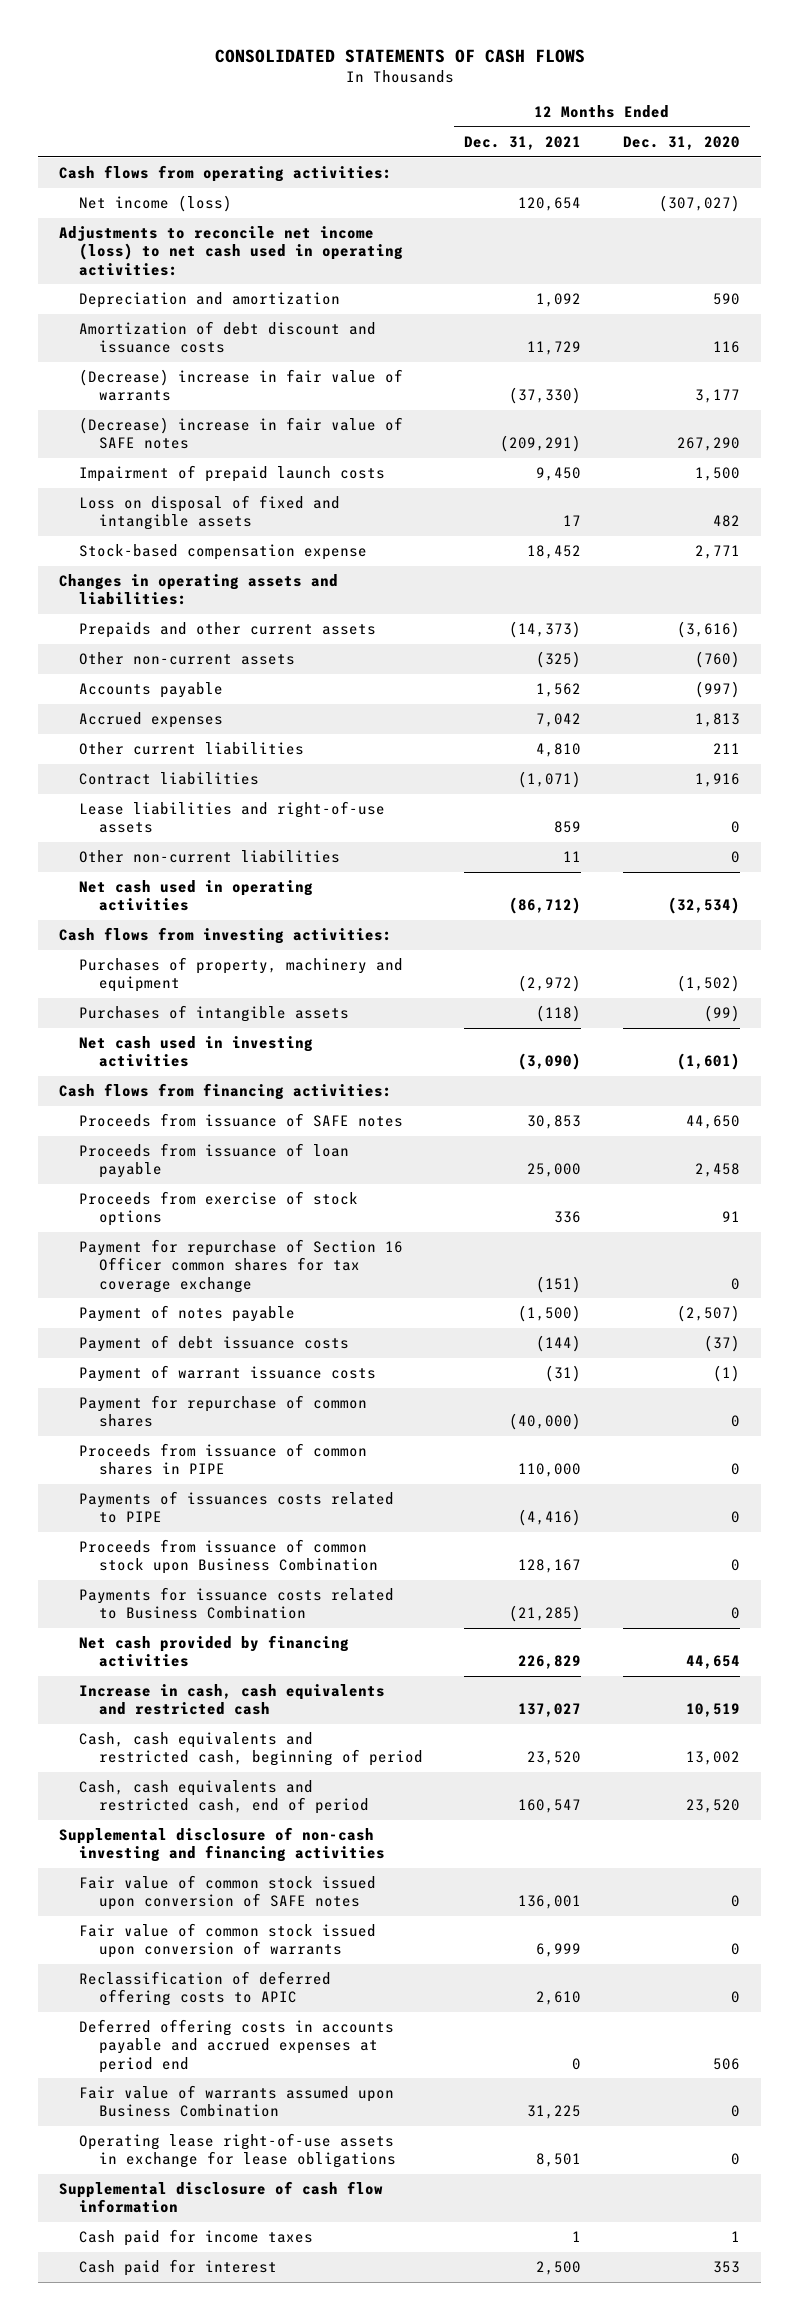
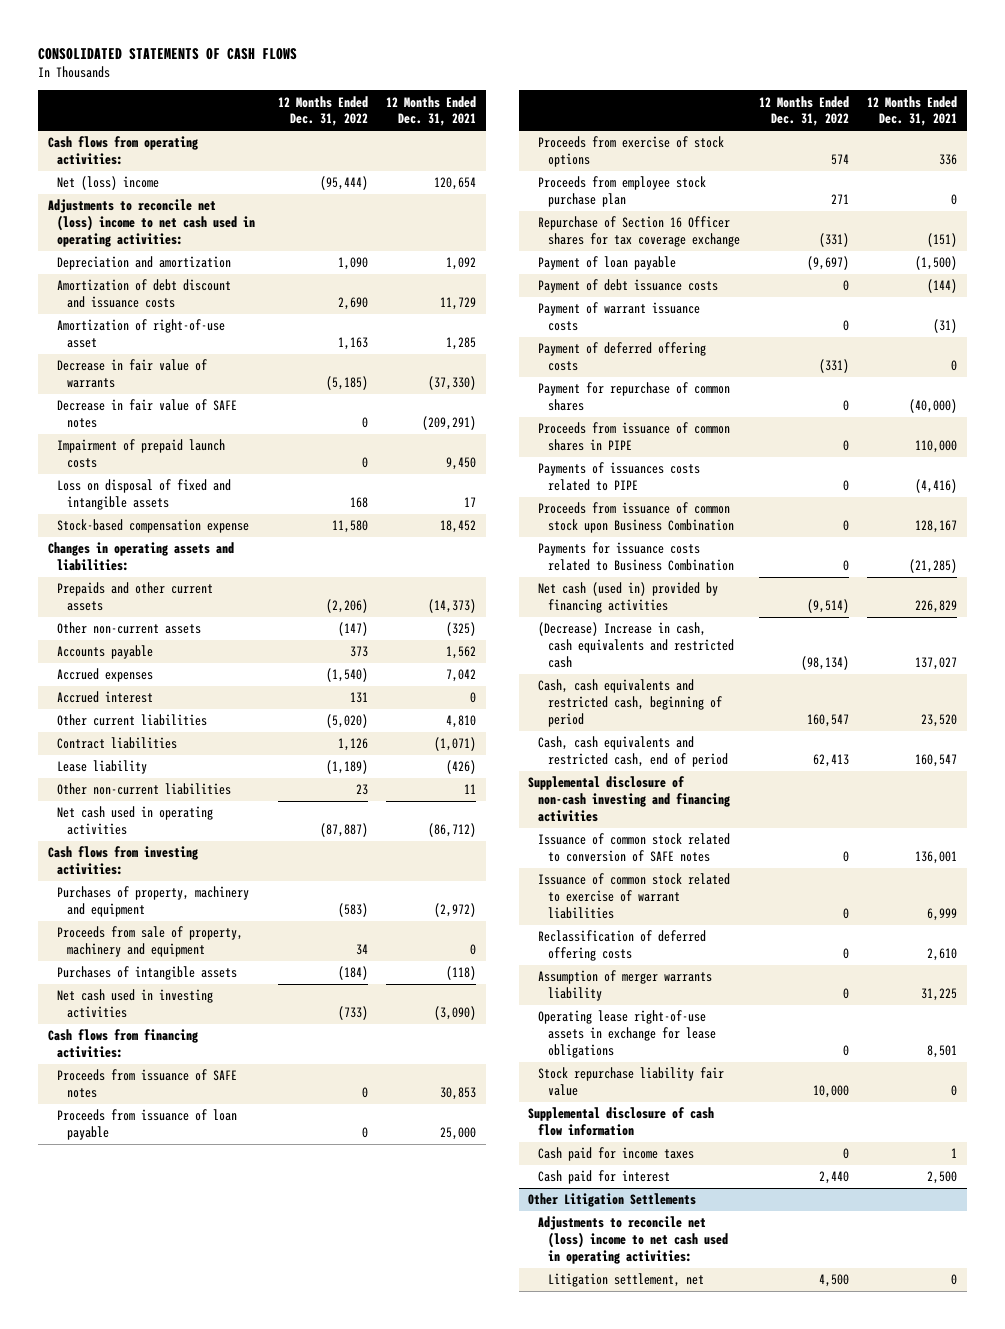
[623,136,741,151] Dec. 31, 2020 -> none
none -> [277,95,368,127] 12 Months Ended Dec. 31, 2022
[78,195,232,213] Net income (loss) -> [57,176,160,191] Net (loss) income
[59,226,403,276] Adjustments to reconcile net income (loss) to net cash used in operating activities: -> [47,199,256,247] Adjustments to reconcile net (loss) income to net cash used in operating activities:
none -> [57,319,226,349] Amortization of right-of-use asset
[78,369,403,402] (Decrease) increase in fair value of warrants -> [57,359,208,389] Decrease in fair value of warrants
[78,417,403,450] (Decrease) increase in fair value of SAFE notes -> [57,399,238,429] Decrease in fair value of SAFE notes
none -> [57,691,154,704] Accrued interest
[78,801,385,834] Lease liabilities and right-of-use assets -> none
none -> [57,760,148,775] Lease liability
none -> [57,926,244,958] Proceeds from sale of property, machinery and equipment
none -> [538,176,707,208] Proceeds from employee stock purchase plan
[78,1239,403,1293] Payment for repurchase of Section 16 Officer common shares for tax coverage exchange -> [538,216,740,248] Repurchase of Section 16 Officer shares for tax coverage exchange
[78,1305,295,1323] Payment of notes payable -> [538,256,677,271] Payment of loan payable
none -> [538,342,707,372] Payment of deferred offering costs
[78,1635,349,1668] Net cash provided by financing activities -> [538,582,719,614] Net cash (used in) provided by financing activities
[78,1684,385,1716] Increase in cash, cash equivalents and restricted cash -> [538,622,734,668] (Decrease) Increase in cash, cash equivalents and restricted cash
[78,2019,394,2073] Deferred offering costs in accounts payable and accrued expenses at period end -> none
[78,1875,376,1911] Fair value of common stock issued upon conversion of SAFE notes -> [538,833,731,863] Issuance of common stock related to conversion of SAFE notes
[78,1923,376,1959] Fair value of common stock issued upon conversion of warrants -> [538,873,731,919] Issuance of common stock related to exercise of warrant liabilities
[78,1971,331,2007] Reclassification of deferred offering costs to APIC -> [538,930,707,962] Reclassification of deferred offering costs
[78,2085,394,2118] Fair value of warrants assumed upon Business Combination -> [538,970,713,1002] Assumption of merger warrants liability
none -> [538,1067,725,1097] Stock repurchase liability fair value
none -> [528,1193,697,1208] Other Litigation Settlements
none -> [538,1216,728,1264] Adjustments to reconcile net (loss) income to net cash used in operating activities:
none -> [547,1273,704,1288] Litigation settlement, net

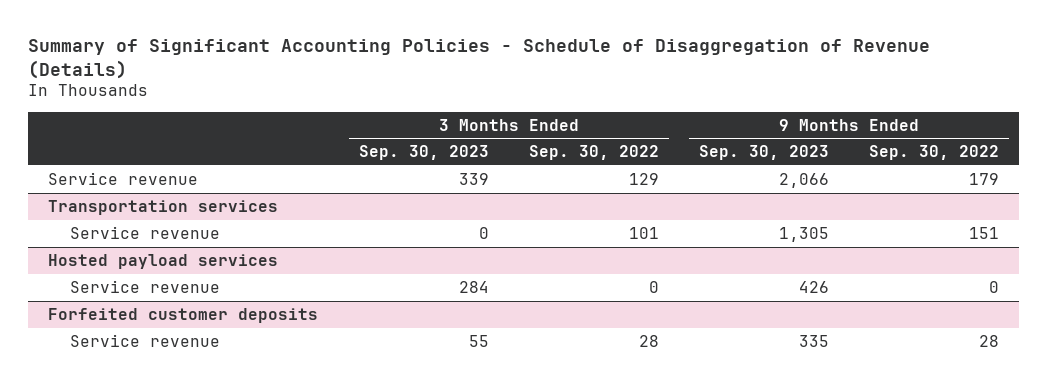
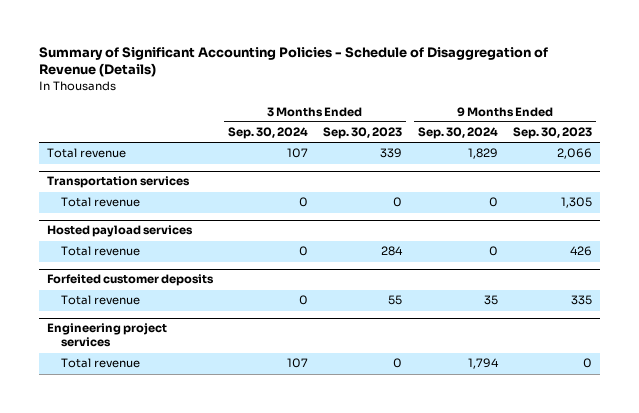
[528,145,659,161] Sep. 30, 2022 -> none
[869,145,1000,161] Sep. 30, 2022 -> none
none -> [228,127,309,140] Sep. 30, 2024
none -> [417,127,498,140] Sep. 30, 2024
[48,171,199,185] Service revenue -> [46,148,126,159] Total revenue
[69,225,220,239] Service revenue -> [61,197,141,208] Total revenue
[69,279,220,293] Service revenue -> [61,246,141,257] Total revenue
[69,333,220,347] Service revenue -> [61,295,141,306] Total revenue
none -> [46,323,167,348] Engineering project services
none -> [61,358,141,369] Total revenue

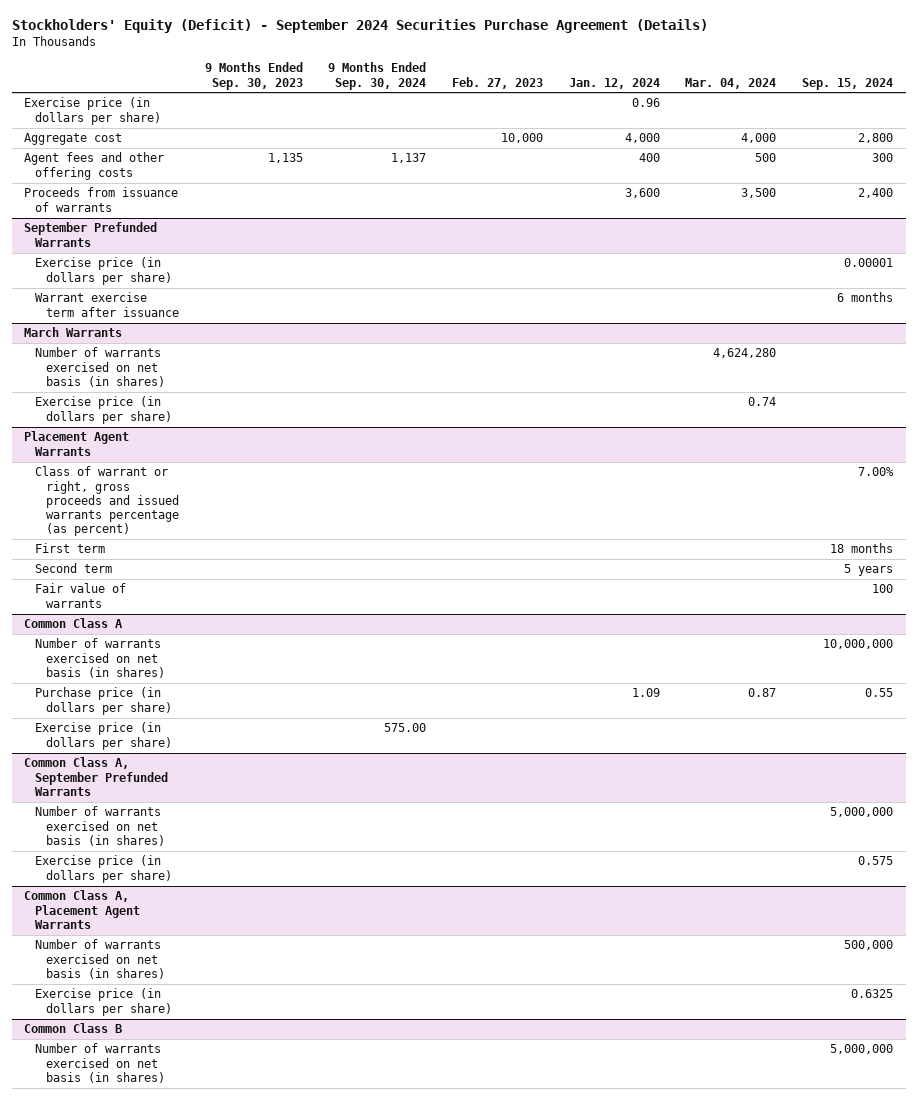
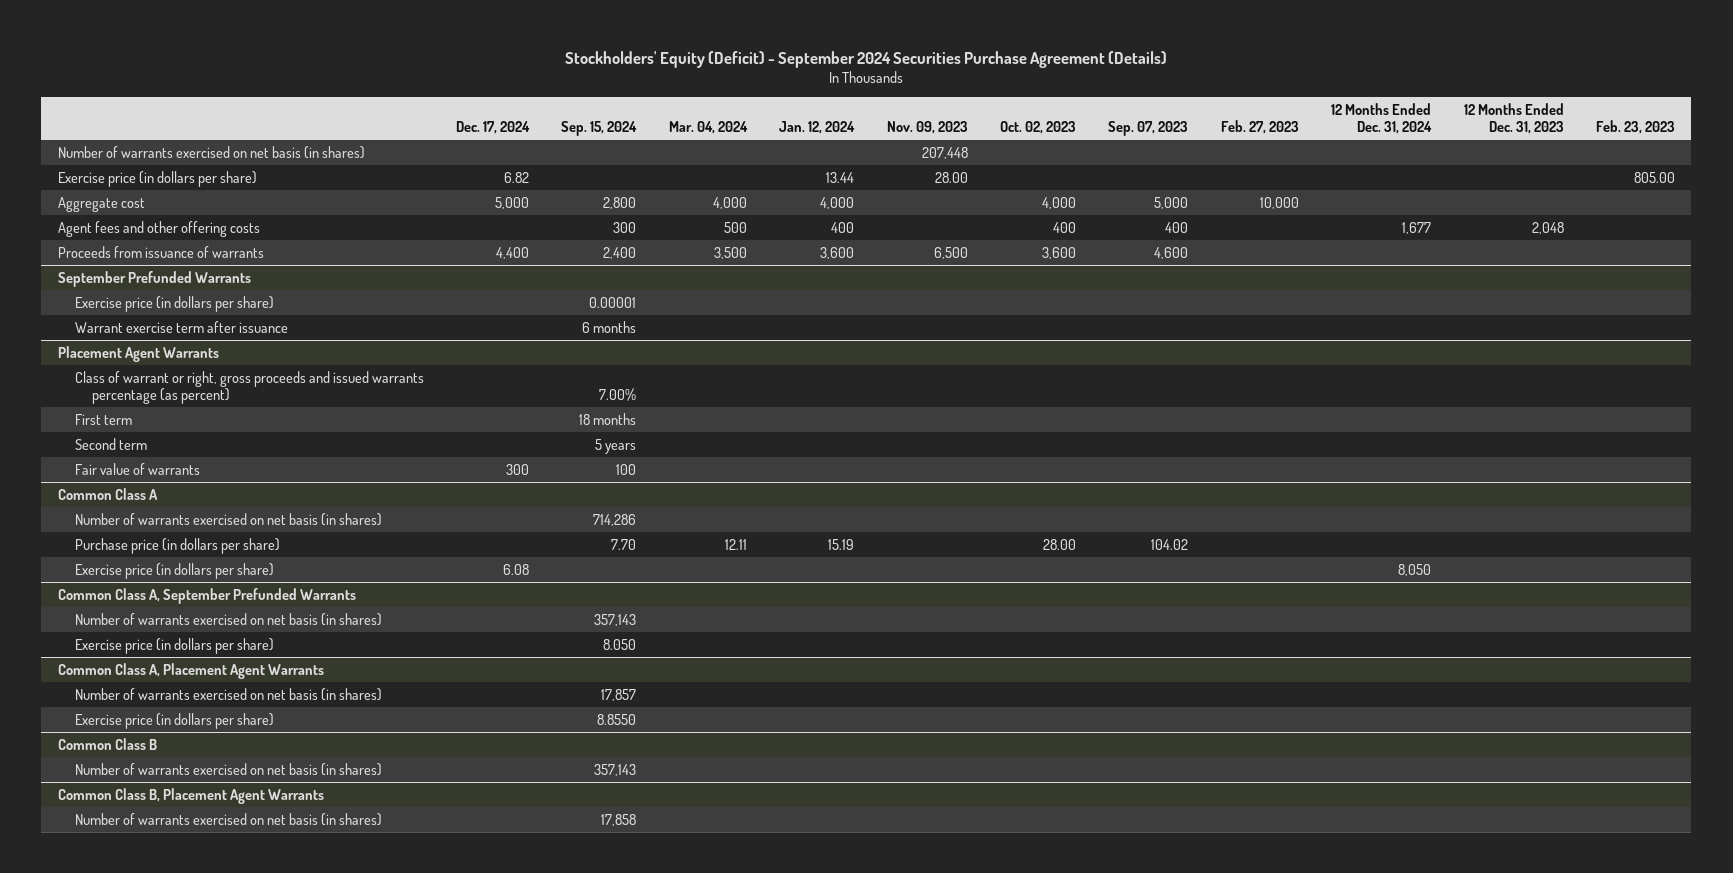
[204,62,303,90] 9 Months Ended Sep. 30, 2023 -> none
[328,62,427,90] 9 Months Ended Sep. 30, 2024 -> none
none -> [456,121,531,135] Dec. 17, 2024
none -> [886,121,968,135] Nov. 09, 2023
none -> [1000,121,1077,135] Oct. 02, 2023
none -> [1108,121,1189,137] Sep. 07, 2023
none -> [1331,103,1433,135] 12 Months Ended Dec. 31, 2024
none -> [1463,103,1564,135] 12 Months Ended Dec. 31, 2023
none -> [1596,120,1676,135] Feb. 23, 2023
none -> [57,145,365,159] Number of warrants exercised on net basis (in shares)
[631,98,660,108] 0.96 -> [826,171,855,183] 13.44
[24,327,123,338] March Warrants -> none
[35,347,165,387] Number of warrants exercised on net basis (in shares) -> none
[35,396,172,424] Exercise price (in dollars per share) -> none
[823,639,894,650] 10,000,000 -> [593,513,637,526] 714,286
[631,688,660,698] 1.09 -> [828,538,855,550] 15.19
[748,688,777,698] 0.87 -> [724,538,747,550] 12.11
[865,688,894,698] 0.55 -> [611,538,637,550] 7.70
[830,807,894,818] 5,000,000 -> [594,613,637,626] 357,143
[858,856,894,866] 0.575 -> [603,638,637,650] 8.050
[844,940,894,951] 500,000 -> [601,688,637,701] 17,857
[851,989,894,999] 0.6325 -> [597,713,637,725] 8.8550
[830,1044,894,1055] 5,000,000 -> [594,763,637,776] 357,143
none -> [57,787,324,804] Common Class B, Placement Agent Warrants
none -> [74,812,382,826] Number of warrants exercised on net basis (in shares)

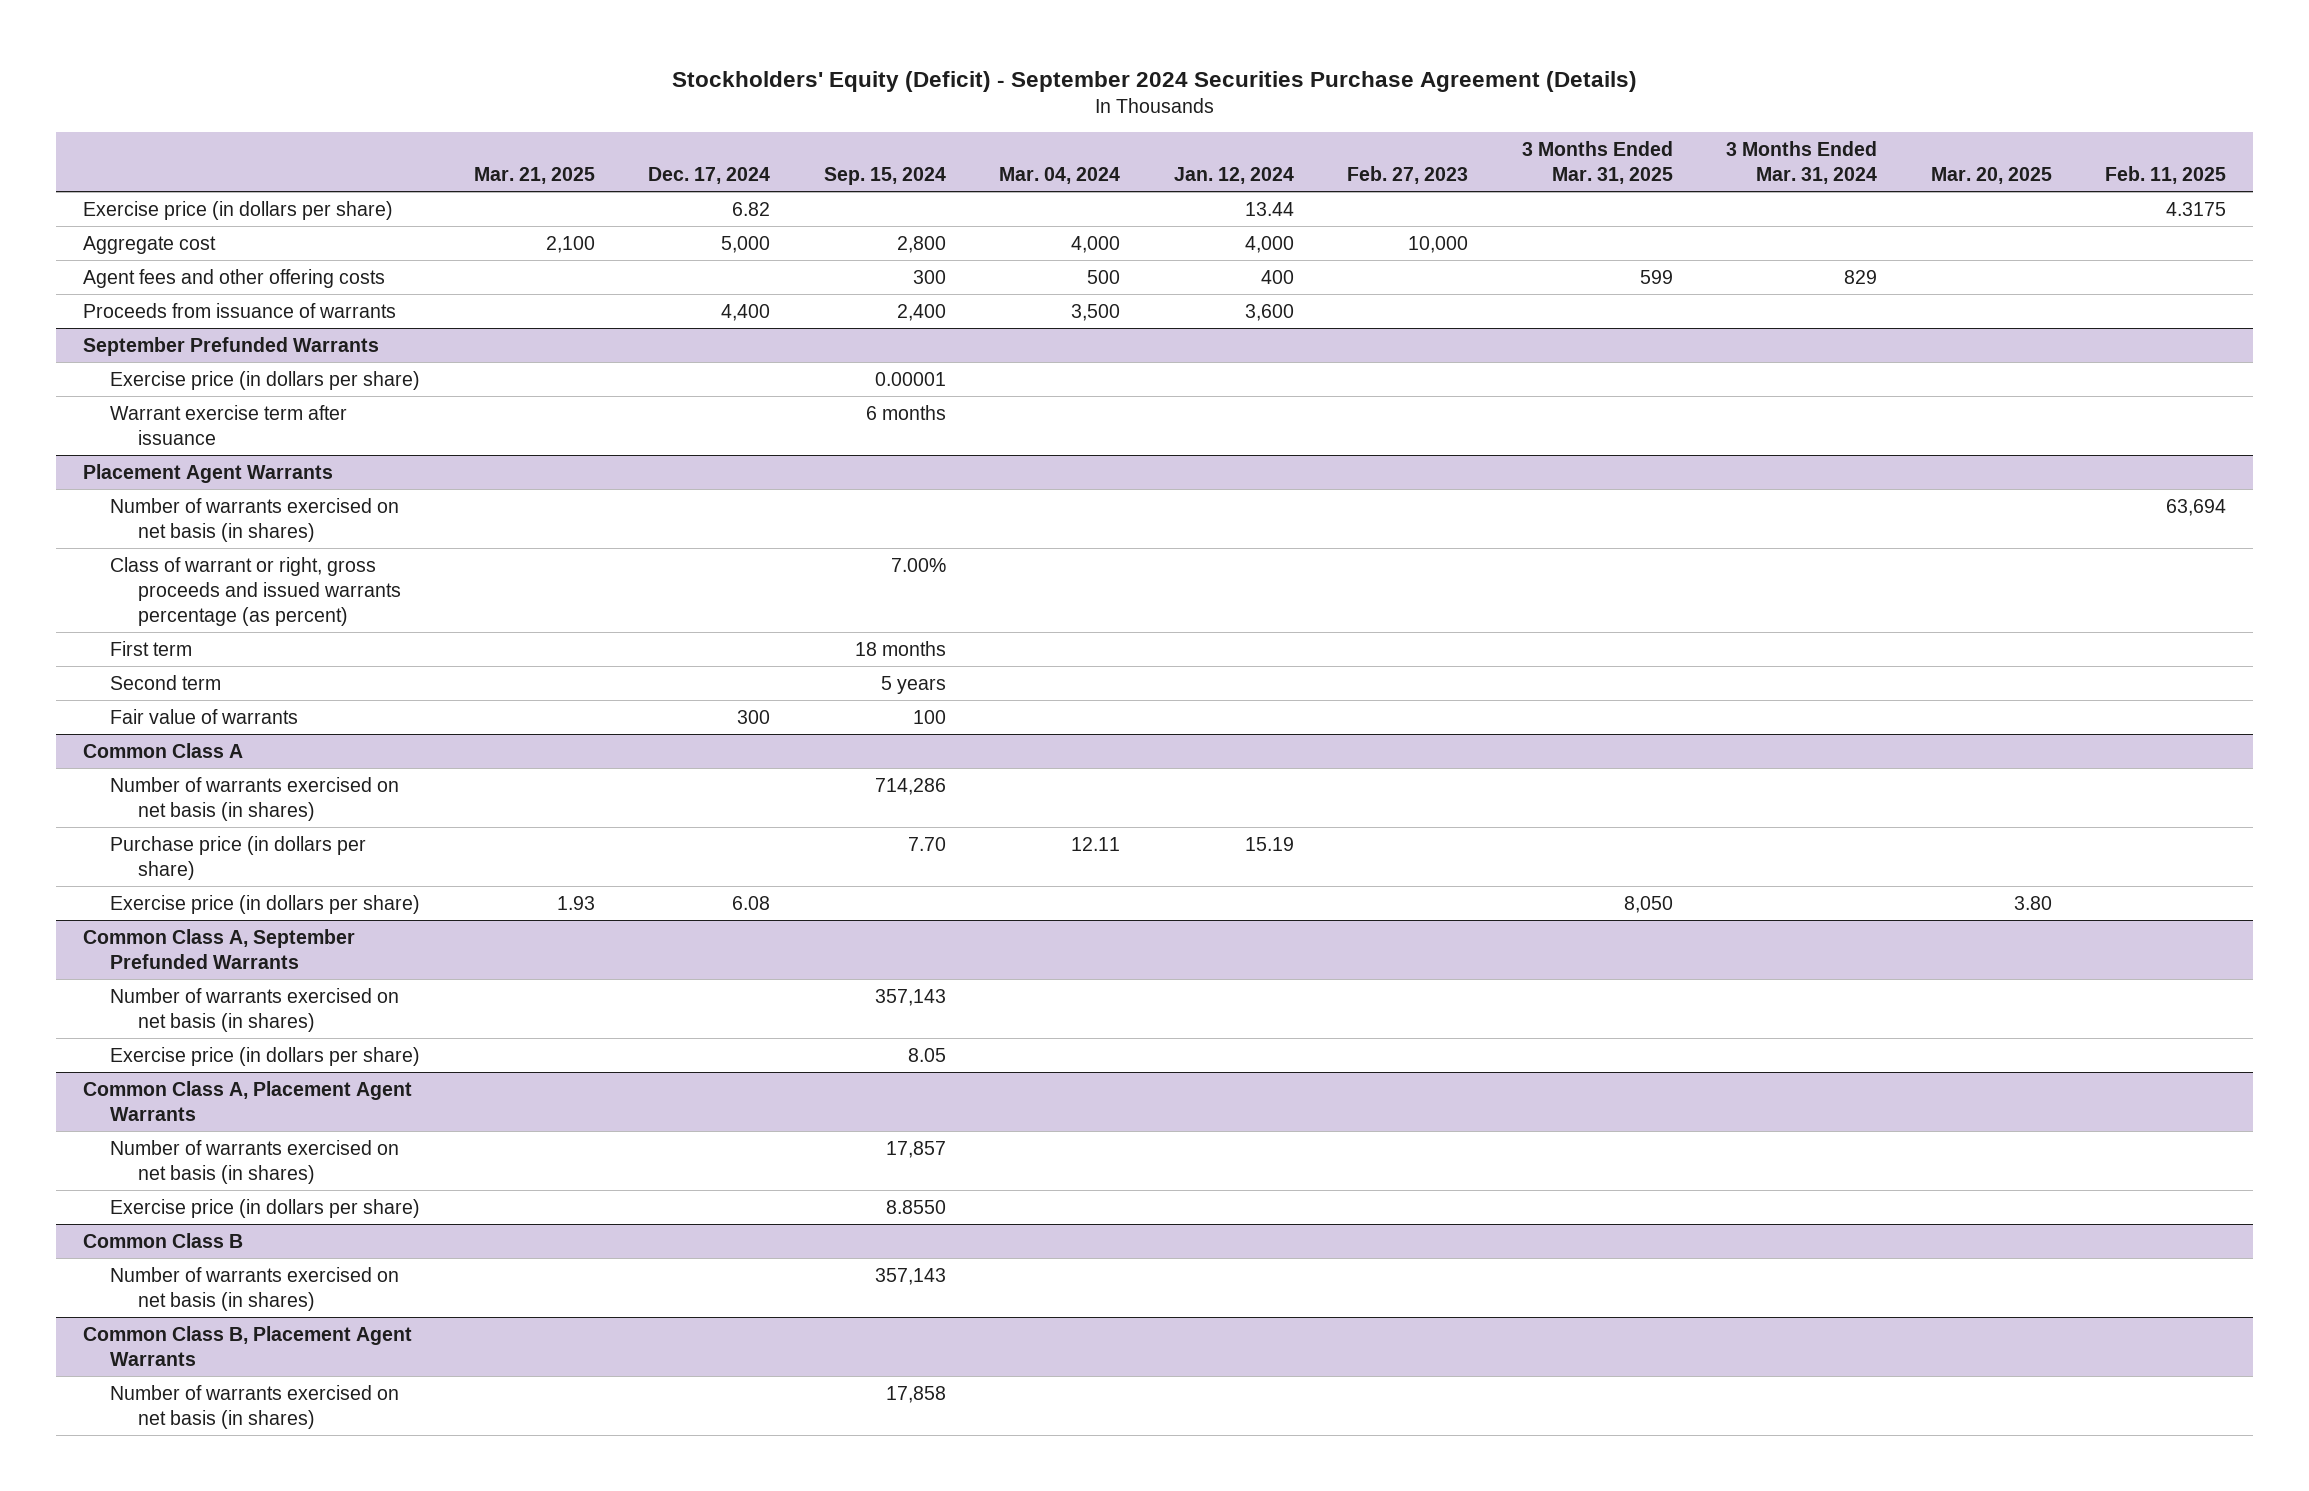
[886,121,968,135] Nov. 09, 2023 -> none
[1000,121,1077,135] Oct. 02, 2023 -> none
[1108,121,1189,137] Sep. 07, 2023 -> none
[1331,103,1433,135] 12 Months Ended Dec. 31, 2024 -> none
[1463,103,1564,135] 12 Months Ended Dec. 31, 2023 -> none
[1596,120,1676,135] Feb. 23, 2023 -> none
none -> [473,167,595,185] Mar. 21, 2025
none -> [1521,141,1673,185] 3 Months Ended Mar. 31, 2025
none -> [1726,141,1878,185] 3 Months Ended Mar. 31, 2024
none -> [1930,167,2052,185] Mar. 20, 2025
none -> [2105,166,2227,185] Feb. 11, 2025
[57,145,365,159] Number of warrants exercised on net basis (in shares) -> none
none -> [110,497,400,542] Number of warrants exercised on net basis (in shares)
[603,638,637,650] 8.050 -> [907,1047,946,1062] 8.05

